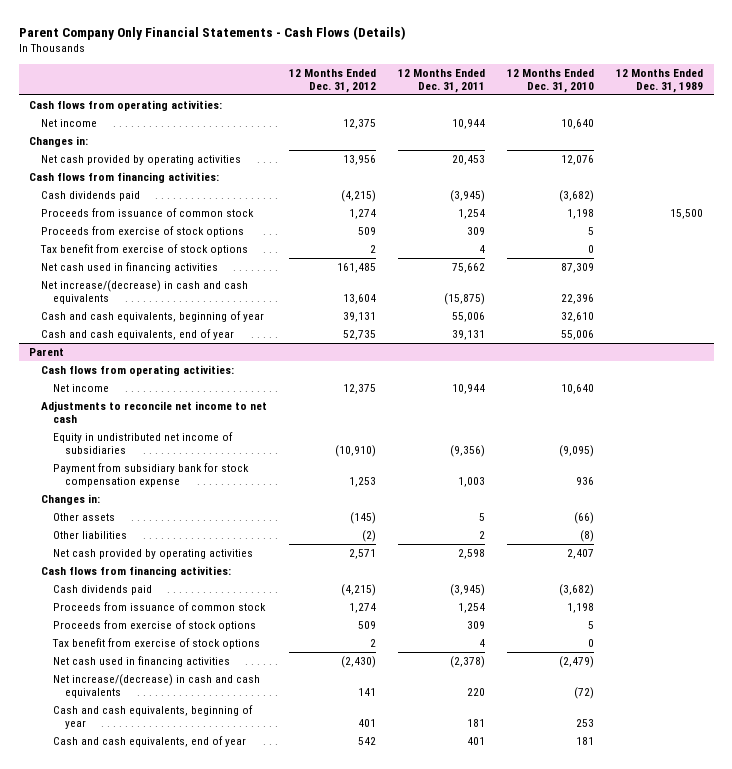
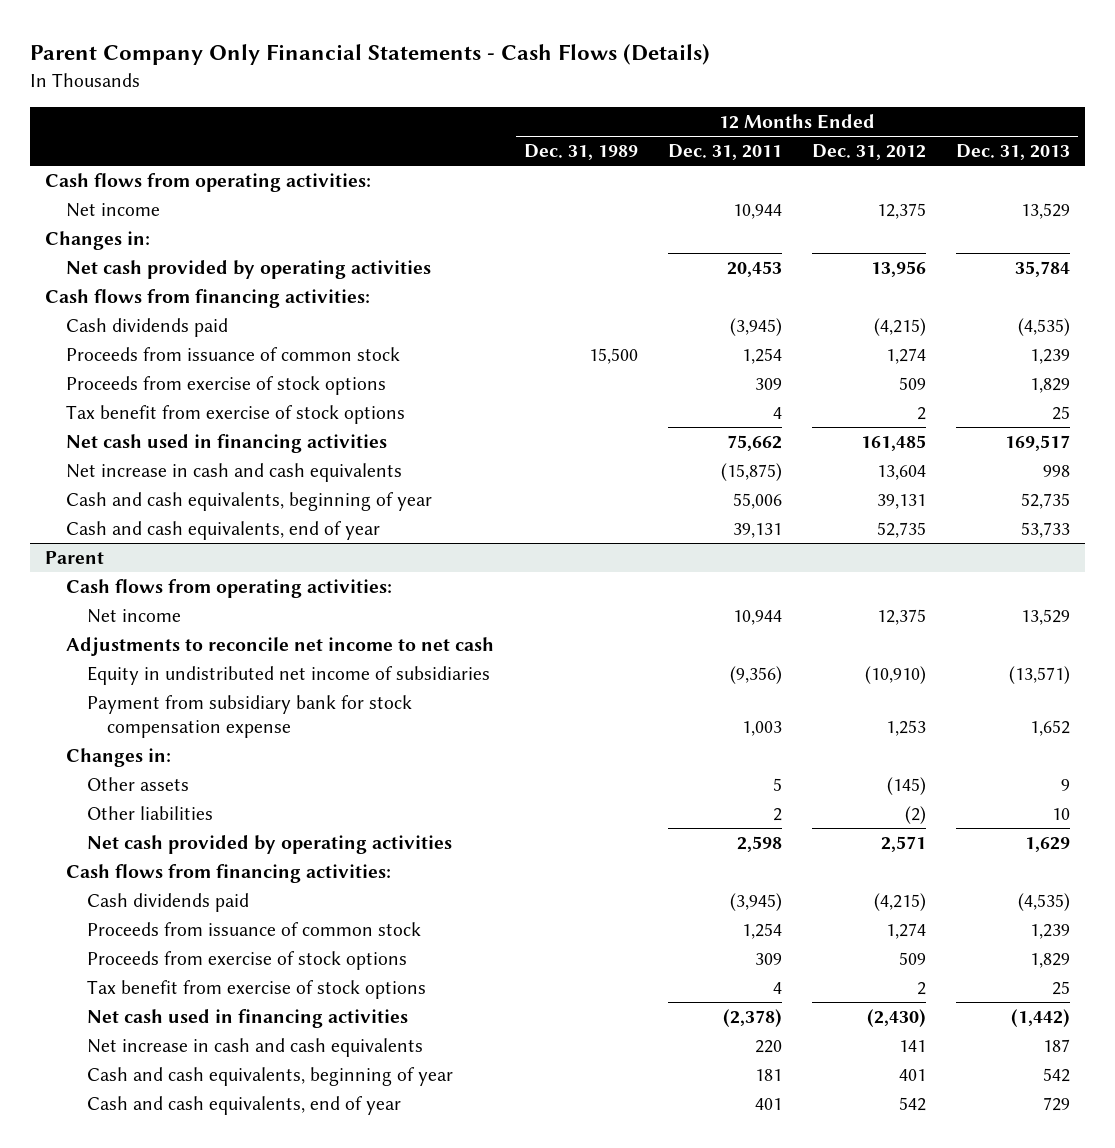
[506,68,594,94] 12 Months Ended Dec. 31, 2010 -> none
none -> [956,144,1071,161] Dec. 31, 2013
[41,280,249,305] Net increase/(decrease) in cash and cash equivalents -> [65,463,402,483] Net increase in cash and cash equivalents
[53,674,261,699] Net increase/(decrease) in cash and cash equivalents -> [86,1038,423,1058] Net increase in cash and cash equivalents

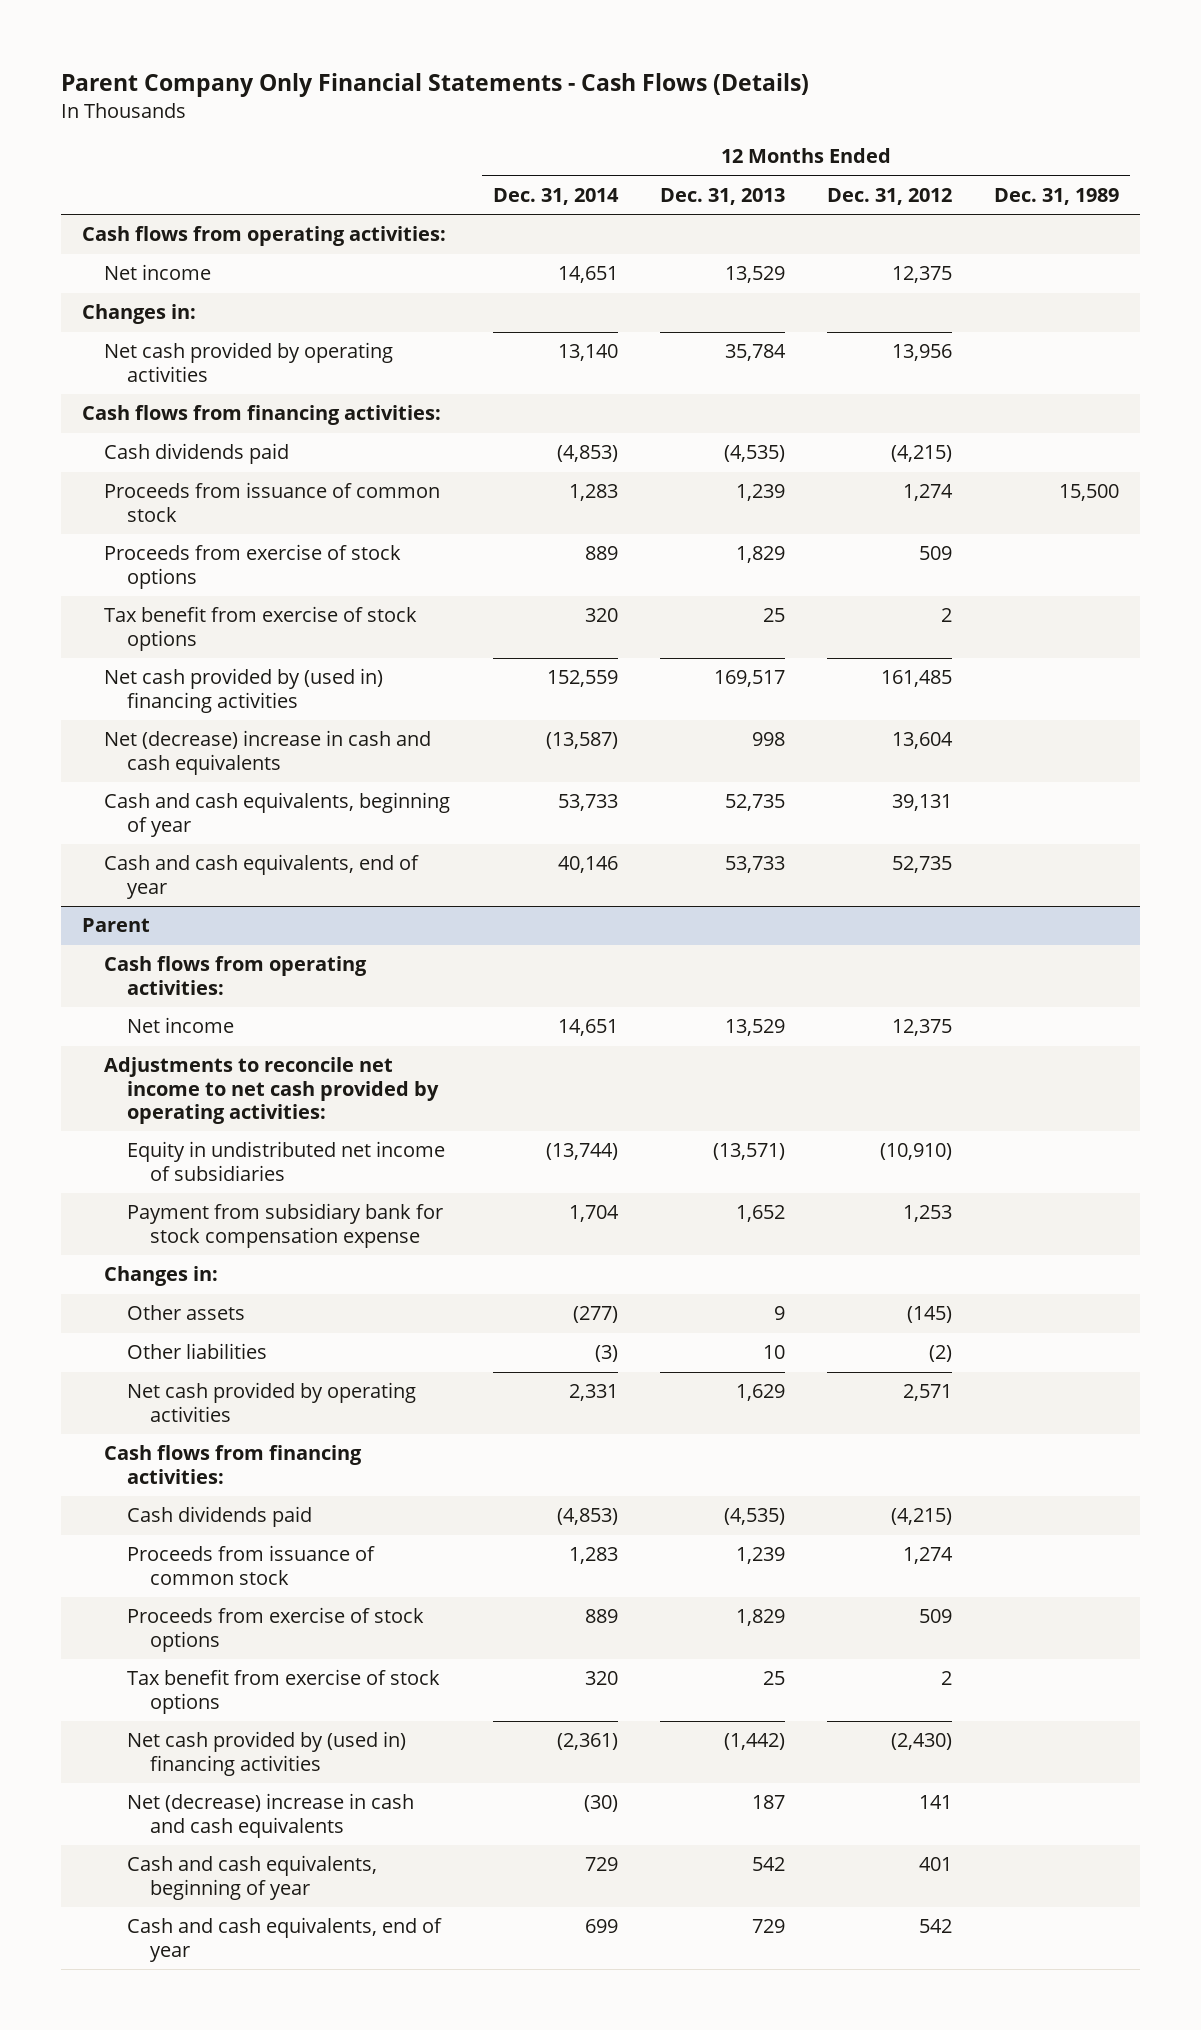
[667,144,782,161] Dec. 31, 2011 -> none
none -> [492,187,619,205] Dec. 31, 2014
[65,434,387,454] Net cash used in financing activities -> [104,668,384,713] Net cash provided by (used in) financing activities
[65,463,402,483] Net increase in cash and cash equivalents -> [104,730,432,775] Net (decrease) increase in cash and cash equivalents
[65,637,494,657] Adjustments to reconcile net income to net cash -> [104,1057,440,1124] Adjustments to reconcile net income to net cash provided by operating activities:
[86,1009,408,1029] Net cash used in financing activities -> [127,1731,407,1776] Net cash provided by (used in) financing activities
[86,1038,423,1058] Net increase in cash and cash equivalents -> [127,1793,415,1838] Net (decrease) increase in cash and cash equivalents

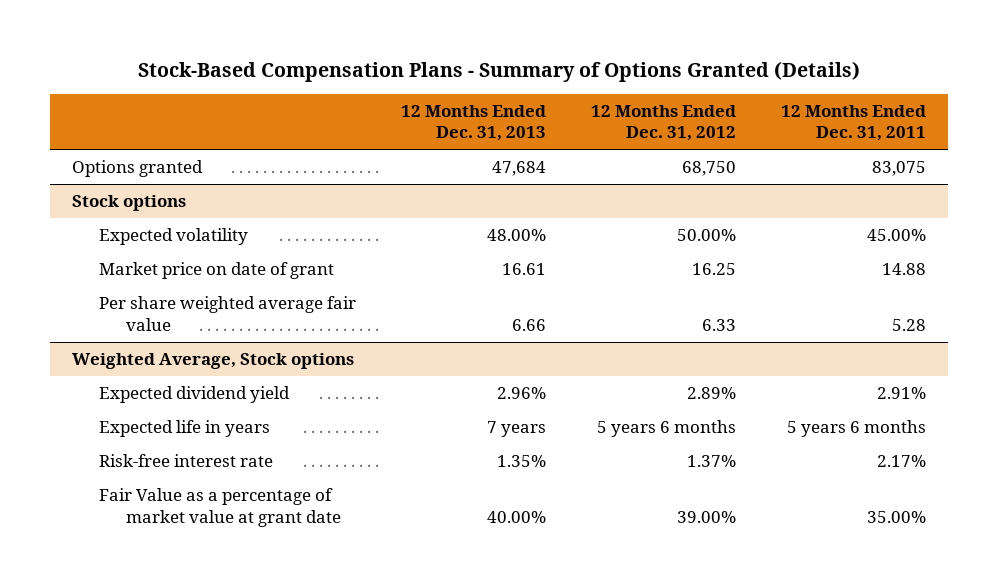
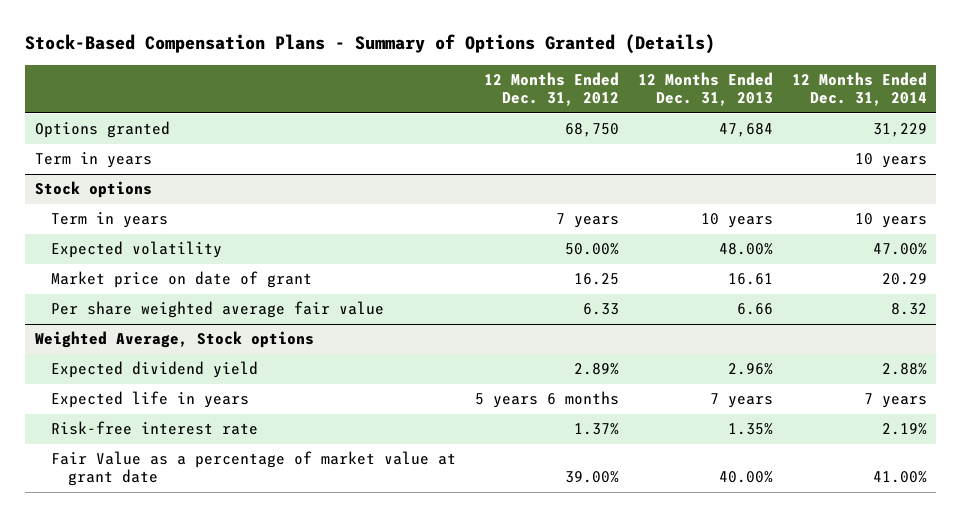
[780,105,926,142] 12 Months Ended Dec. 31, 2011 -> none
none -> [791,72,927,107] 12 Months Ended Dec. 31, 2014
none -> [34,152,152,169] Term in years
none -> [51,212,169,229] Term in years

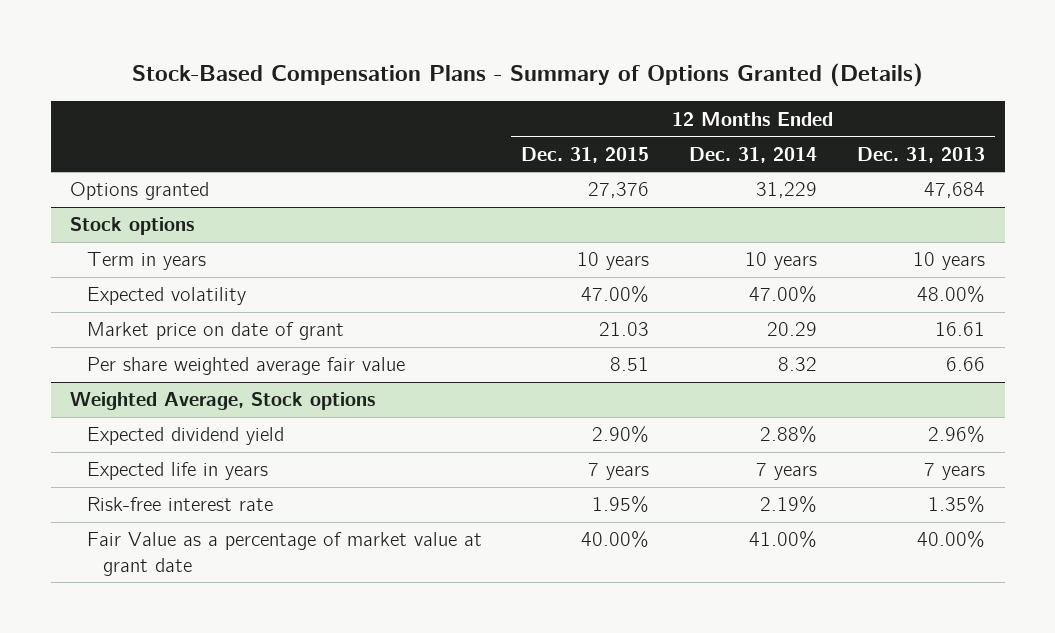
[484,72,620,107] 12 Months Ended Dec. 31, 2012 -> none
none -> [521,146,650,163] Dec. 31, 2015
[34,152,152,169] Term in years -> none

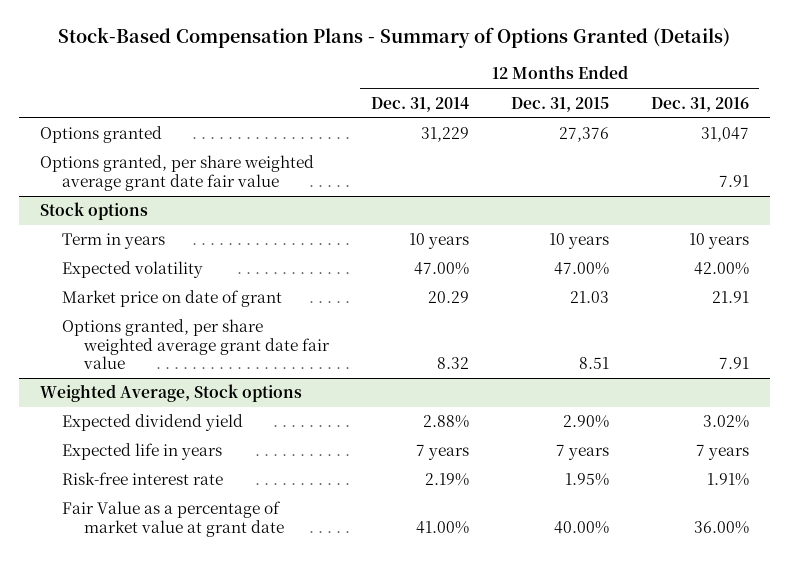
[856,146,985,163] Dec. 31, 2013 -> none
none -> [650,96,749,112] Dec. 31, 2016
none -> [39,155,314,191] Options granted, per share weighted average grant date fair value
[86,357,405,376] Per share weighted average fair value -> [61,319,330,370] Options granted, per share weighted average grant date fair value

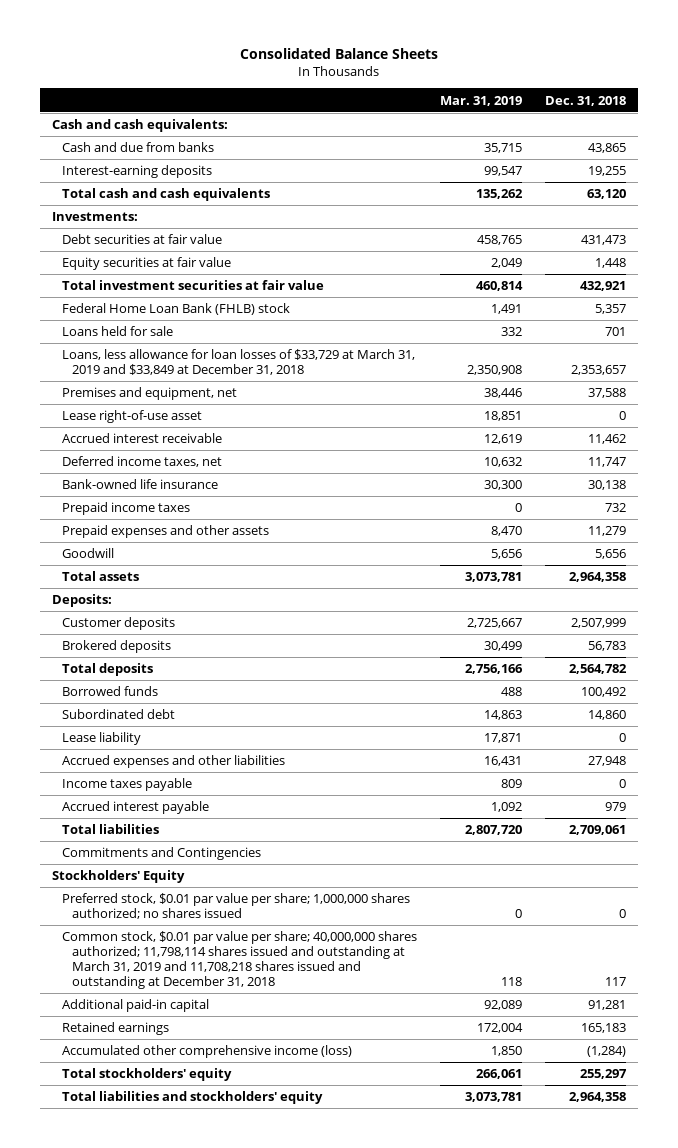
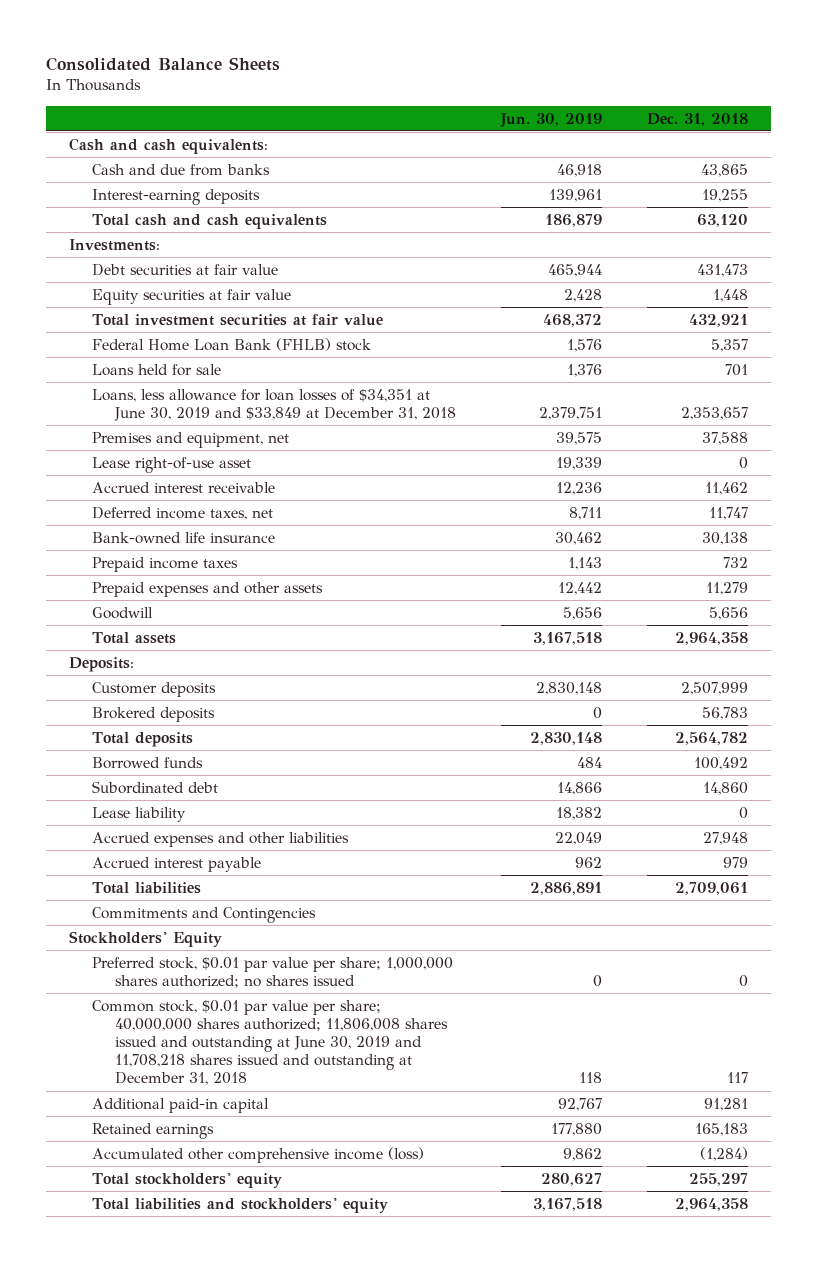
[440,95,523,106] Mar. 31, 2019 -> none
none -> [500,112,603,128] Jun. 30, 2019
[62,349,416,375] Loans, less allowance for loan losses of $33,729 at March 31, 2019 and $33,849 at December 31, 2018 -> [91,388,456,422] Loans, less allowance for loan losses of $34,351 at June 30, 2019 and $33,849 at December 31, 2018
[62,778,193,792] Income taxes payable -> none
[62,931,418,989] Common stock, $0.01 par value per share; 40,000,000 shares authorized; 11,798,114 shares issued and outstanding at March 31, 2019 and 11,708,218 shares issued and outstanding at December 31, 2018 -> [91,999,448,1086] Common stock, $0.01 par value per share; 40,000,000 shares authorized; 11,806,008 shares issued and outstanding at June 30, 2019 and 11,708,218 shares issued and outstanding at December 31, 2018

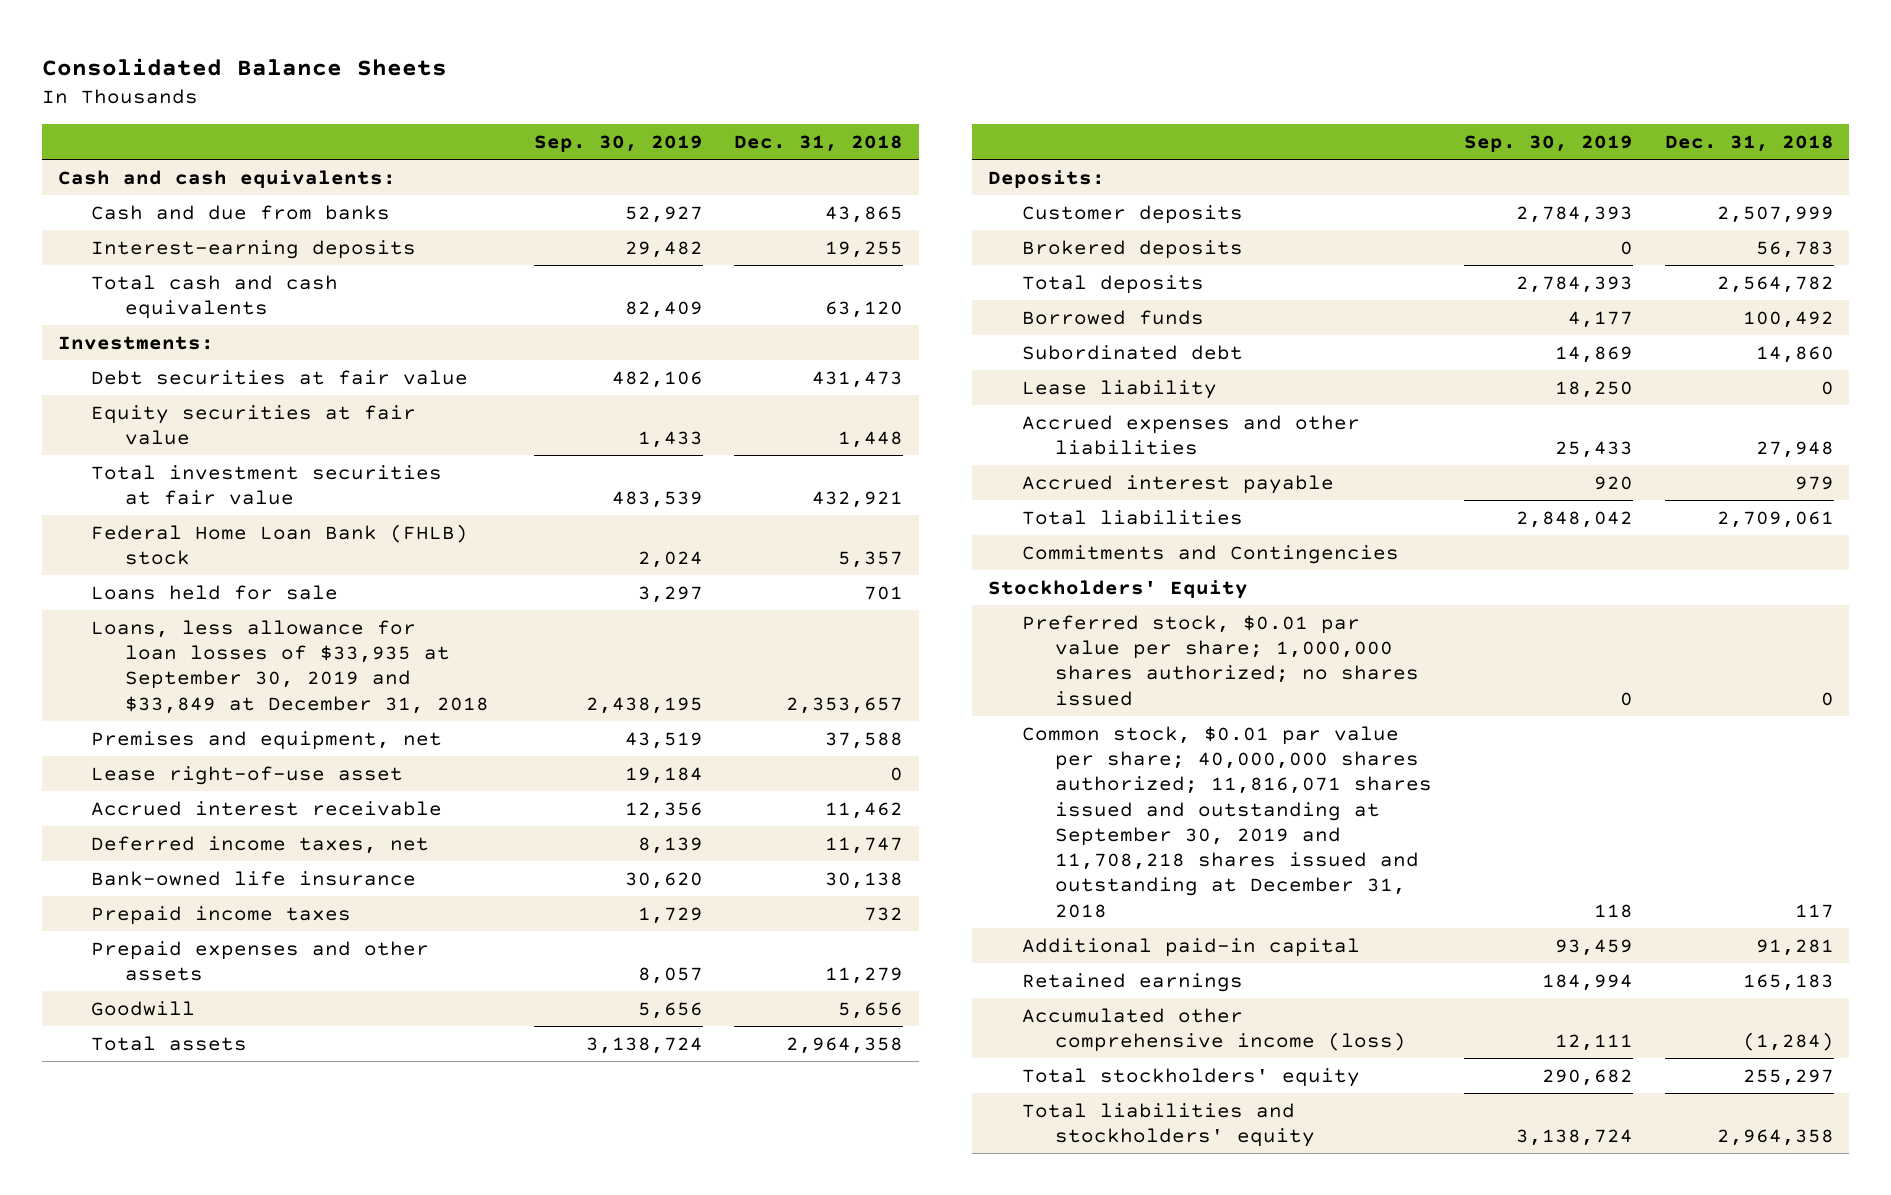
[500,112,603,128] Jun. 30, 2019 -> none
none -> [533,134,703,152] Sep. 30, 2019
[91,388,456,422] Loans, less allowance for loan losses of $34,351 at June 30, 2019 and $33,849 at December 31, 2018 -> [91,619,489,714] Loans, less allowance for loan losses of $33,935 at September 30, 2019 and $33,849 at December 31, 2018
[91,999,448,1086] Common stock, $0.01 par value per share; 40,000,000 shares authorized; 11,806,008 shares issued and outstanding at June 30, 2019 and 11,708,218 shares issued and outstanding at December 31, 2018 -> [1021,725,1433,918] Common stock, $0.01 par value per share; 40,000,000 shares authorized; 11,816,071 shares issued and outstanding at September 30, 2019 and 11,708,218 shares issued and outstanding at December 31, 2018

